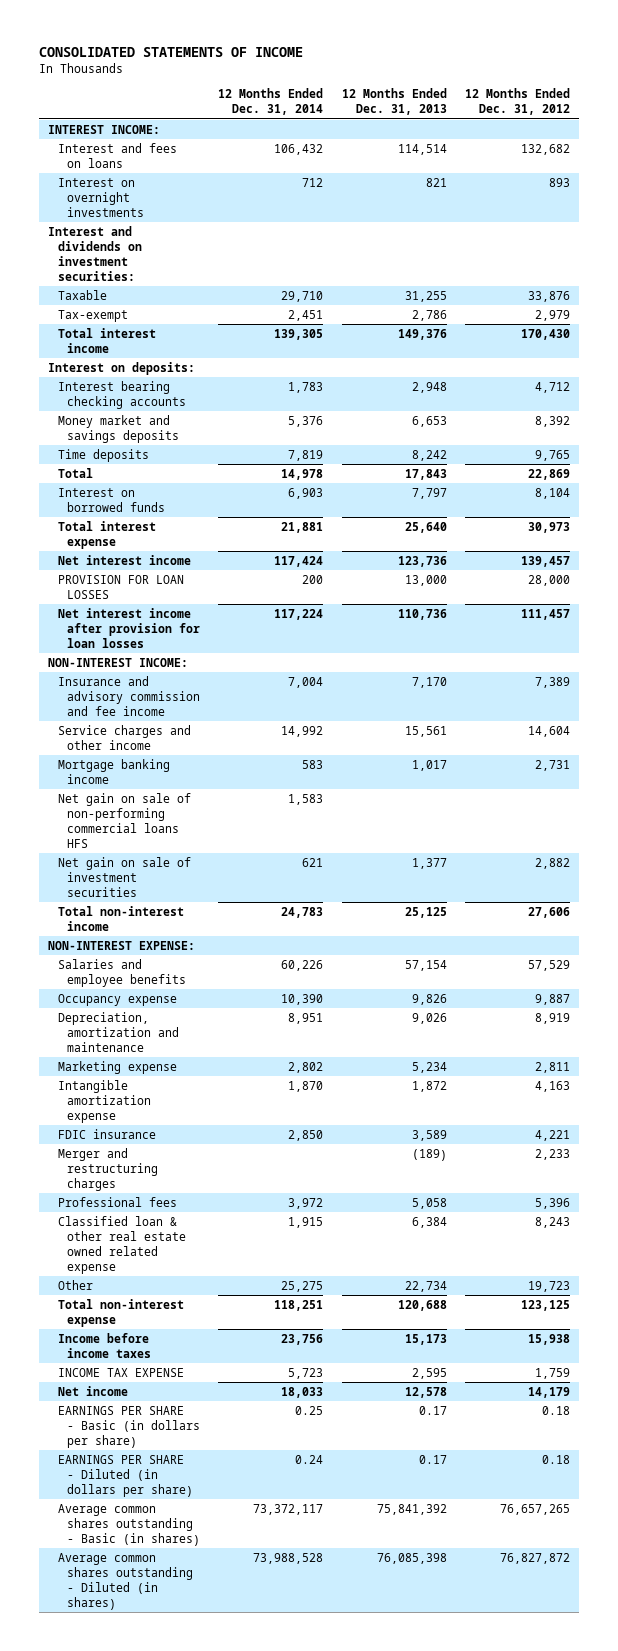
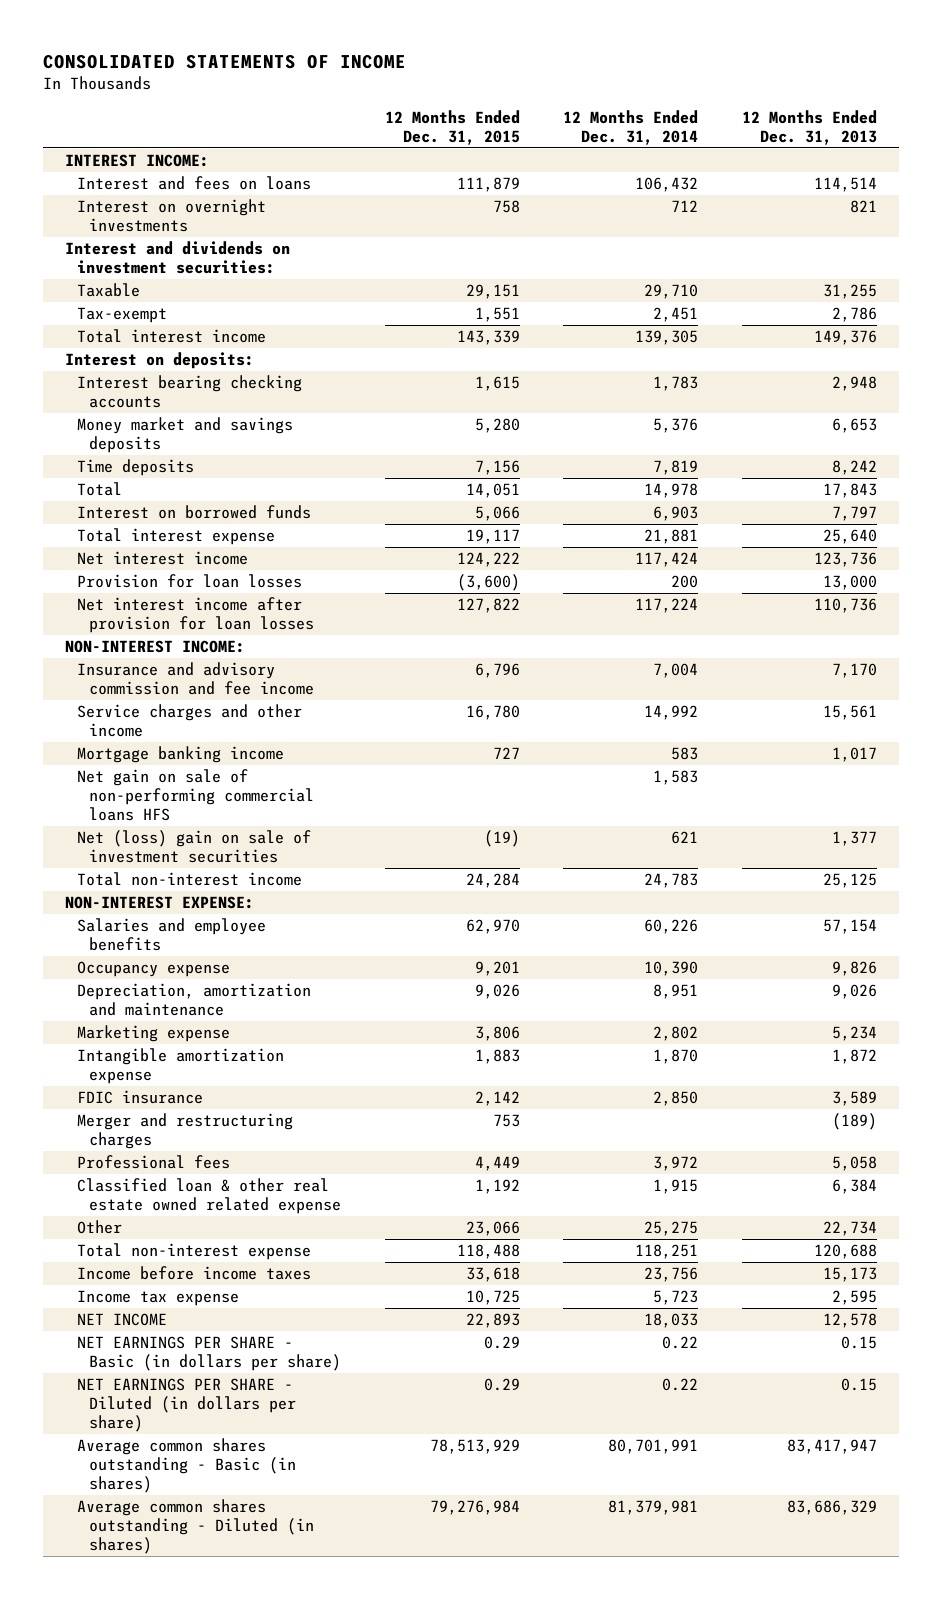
[464,88,570,116] 12 Months Ended Dec. 31, 2012 -> none
none -> [384,109,520,145] 12 Months Ended Dec. 31, 2015
[57,574,184,599] PROVISION FOR LOAN LOSSES -> [76,574,302,589] Provision for loan losses
[57,856,191,897] Net gain on sale of investment securities -> [76,830,311,864] Net (loss) gain on sale of investment securities
[57,1367,184,1377] INCOME TAX EXPENSE -> [76,1290,239,1307] Income tax expense
[57,1385,128,1396] Net income -> [76,1313,167,1327] NET INCOME
[57,1405,201,1448] EARNINGS PER SHARE - Basic (in dollars per share) -> [76,1336,341,1372] NET EARNINGS PER SHARE - Basic (in dollars per share)
[295,1405,324,1415] 0.25 -> [662,1336,699,1350] 0.22
[418,1405,447,1415] 0.17 -> [840,1336,877,1350] 0.15
[57,1454,194,1497] EARNINGS PER SHARE - Diluted (in dollars per share) -> [76,1378,296,1432] NET EARNINGS PER SHARE - Diluted (in dollars per share)
[295,1454,324,1464] 0.24 -> [662,1378,699,1392] 0.22
[418,1454,447,1464] 0.17 -> [840,1378,877,1392] 0.15
[253,1503,324,1515] 73,372,117 -> [608,1439,699,1455] 80,701,991
[376,1503,447,1515] 75,841,392 -> [786,1439,877,1455] 83,417,947
[253,1552,324,1564] 73,988,528 -> [608,1500,699,1516] 81,379,981
[376,1552,447,1564] 76,085,398 -> [786,1500,877,1516] 83,686,329

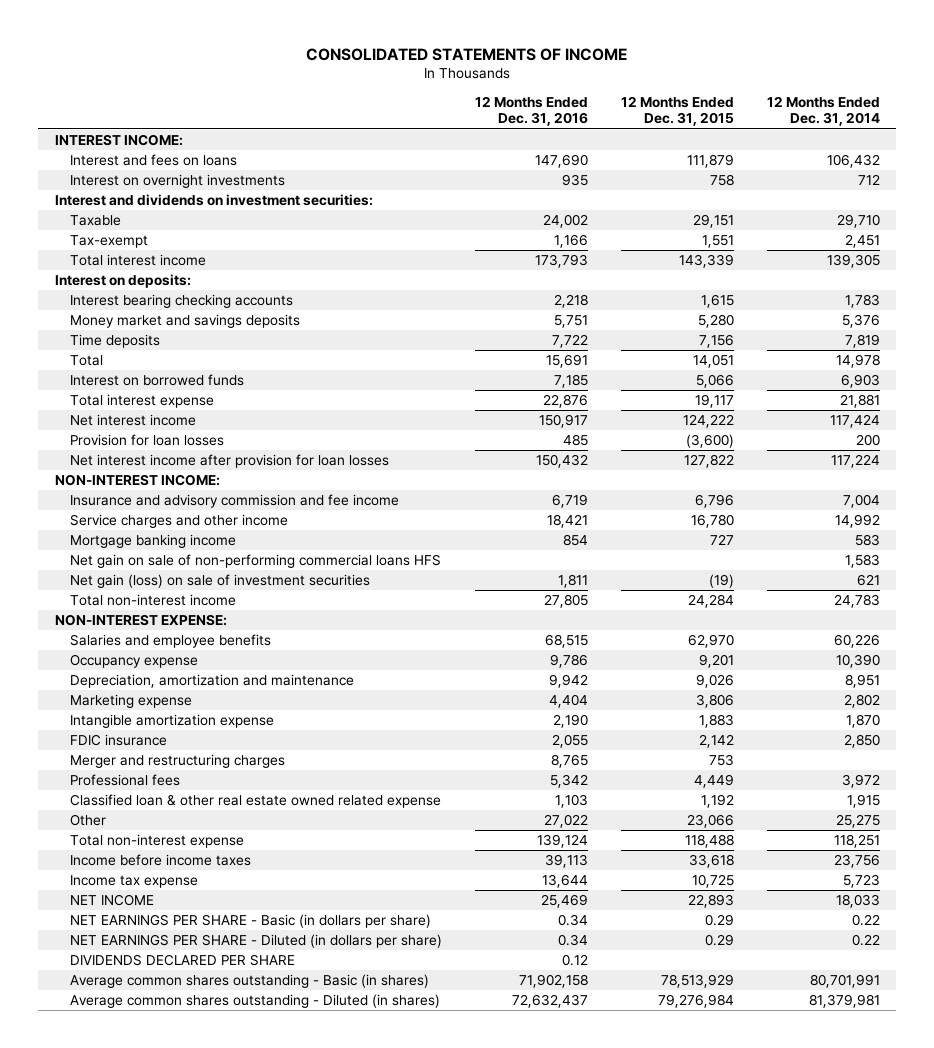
[741,109,877,145] 12 Months Ended Dec. 31, 2013 -> none
none -> [475,96,589,127] 12 Months Ended Dec. 31, 2016
[76,830,311,864] Net (loss) gain on sale of investment securities -> [70,573,371,588] Net gain (loss) on sale of investment securities
none -> [70,953,296,966] DIVIDENDS DECLARED PER SHARE

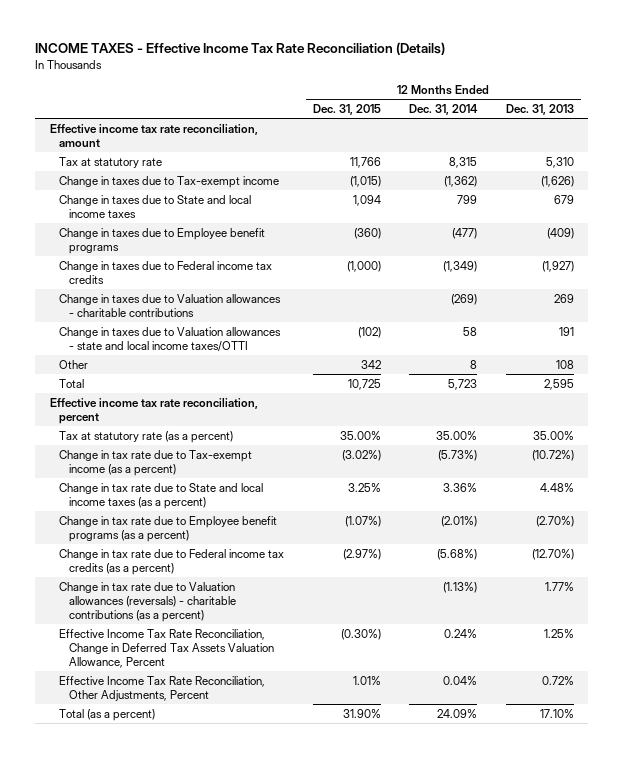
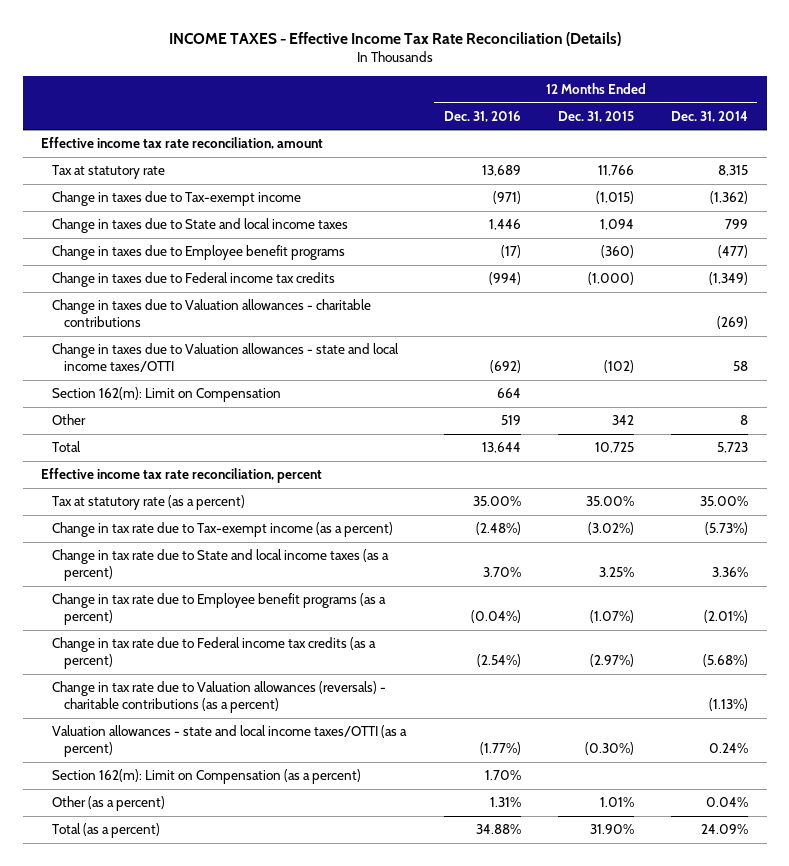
[505,103,574,115] Dec. 31, 2013 -> none
none -> [443,110,521,122] Dec. 31, 2016
none -> [52,387,282,403] Section 162(m): Limit on Compensation
[59,628,274,668] Effective Income Tax Rate Reconciliation, Change in Deferred Tax Assets Valuation Allowance, Percent -> [52,725,408,758] Valuation allowances - state and local income taxes/OTTI (as a percent)
none -> [52,769,362,785] Section 162(m): Limit on Compensation (as a percent)
[59,675,266,701] Effective Income Tax Rate Reconciliation, Other Adjustments, Percent -> [52,796,166,812] Other (as a percent)

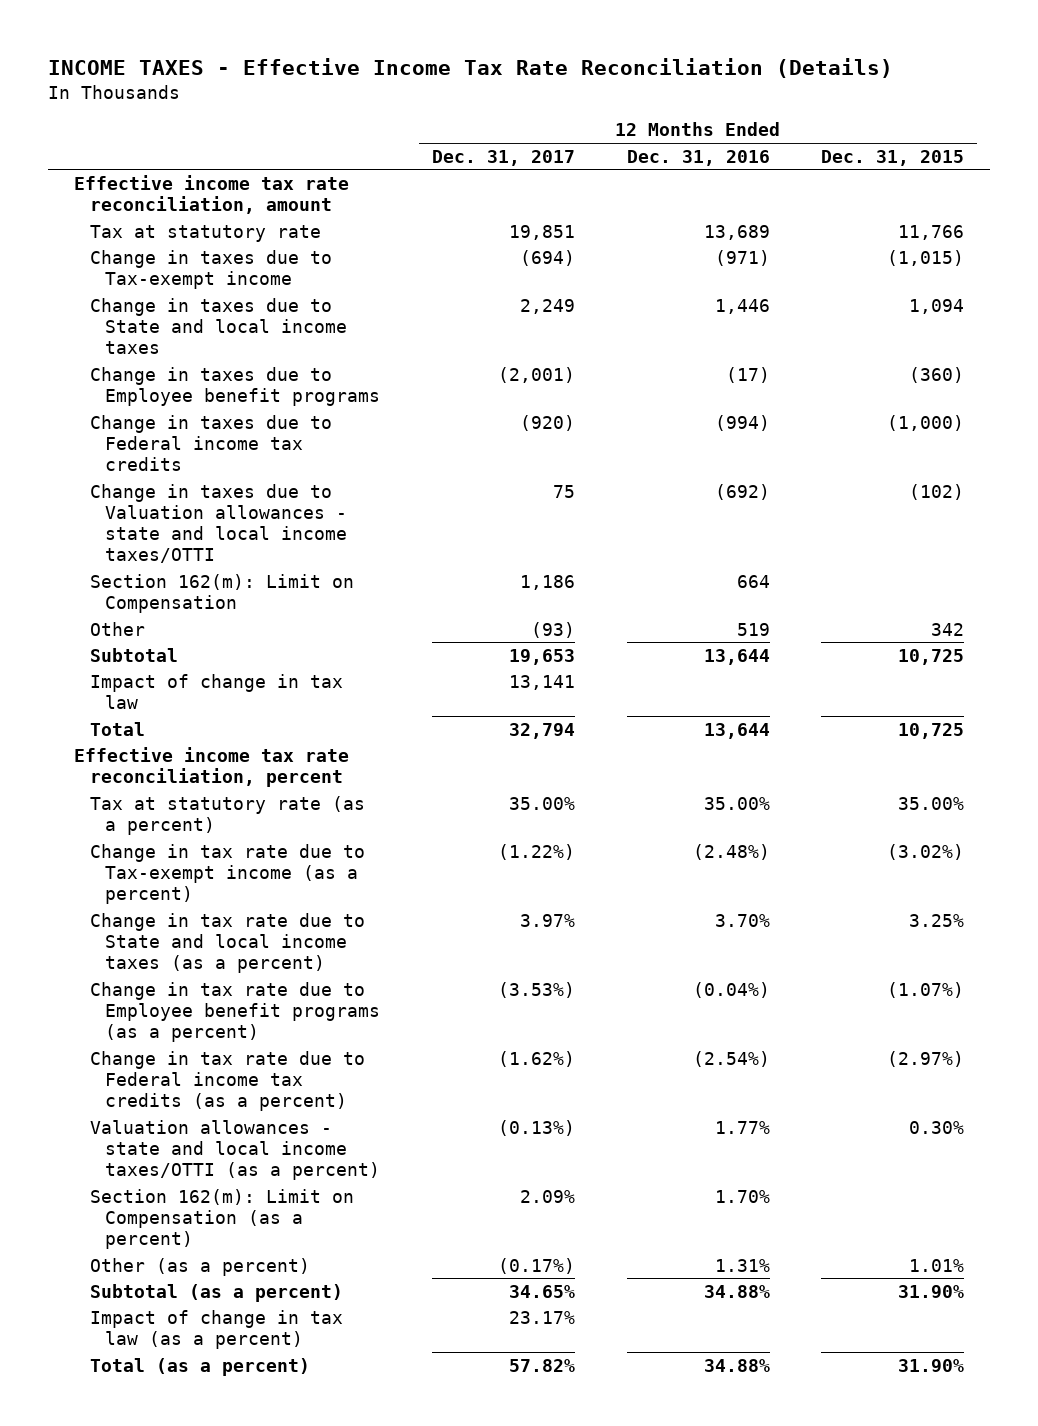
[671,110,749,122] Dec. 31, 2014 -> none
none -> [431,149,575,166] Dec. 31, 2017
[52,299,372,328] Change in taxes due to Valuation allowances - charitable contributions -> none
none -> [89,647,178,662] Subtotal
none -> [89,673,343,709] Impact of change in tax law
[52,681,387,714] Change in tax rate due to Valuation allowances (reversals) - charitable contributions (as a percent) -> none
[479,742,521,756] (1.77%) -> [714,1120,770,1134] 1.77%
[584,742,634,756] (0.30%) -> [909,1120,965,1134] 0.30%
none -> [89,1283,343,1302] Subtotal (as a percent)
none -> [89,1309,343,1349] Impact of change in tax law (as a percent)

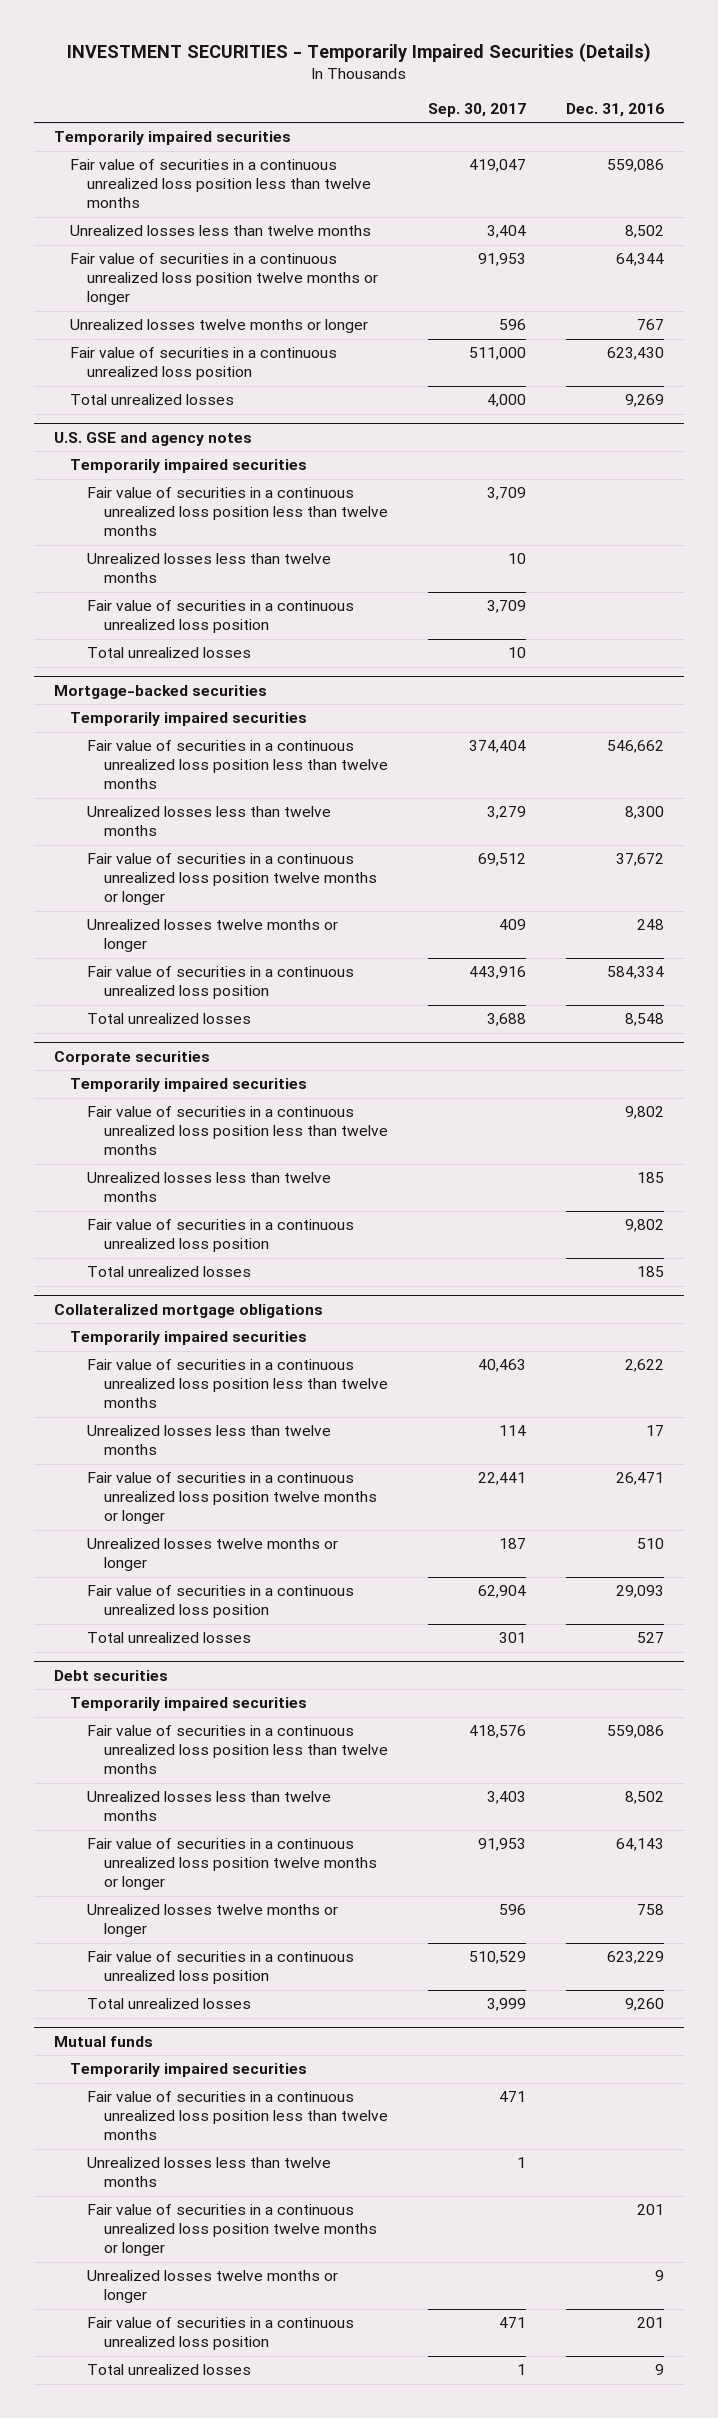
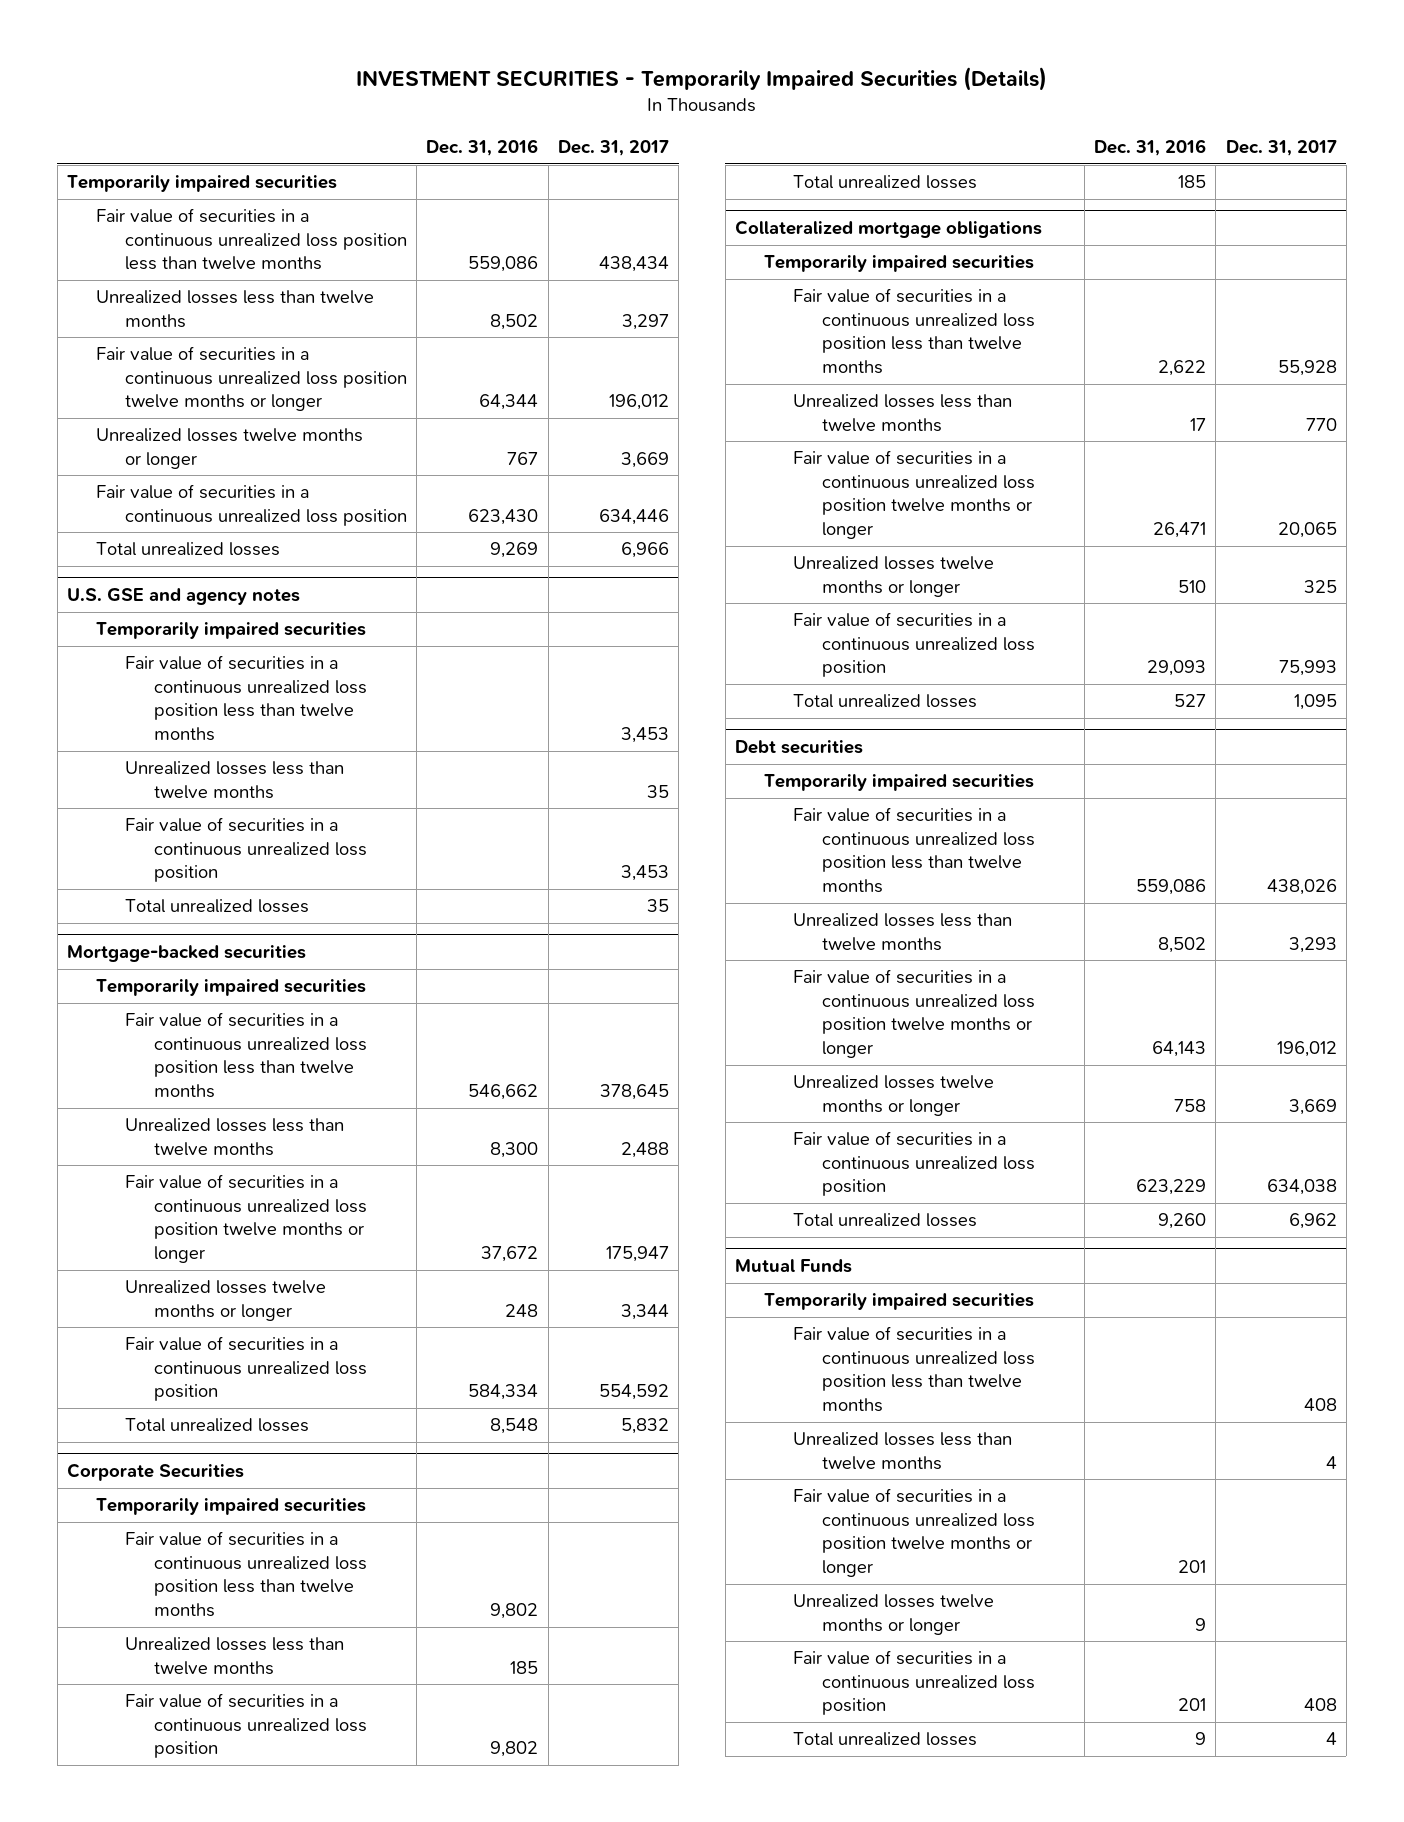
[427,103,526,118] Sep. 30, 2017 -> none
none -> [557,140,669,157] Dec. 31, 2017
[53,1050,210,1065] Corporate securities -> [67,1463,245,1482] Corporate Securities
[53,2035,153,2047] Mutual funds -> [734,1259,852,1274] Mutual Funds

